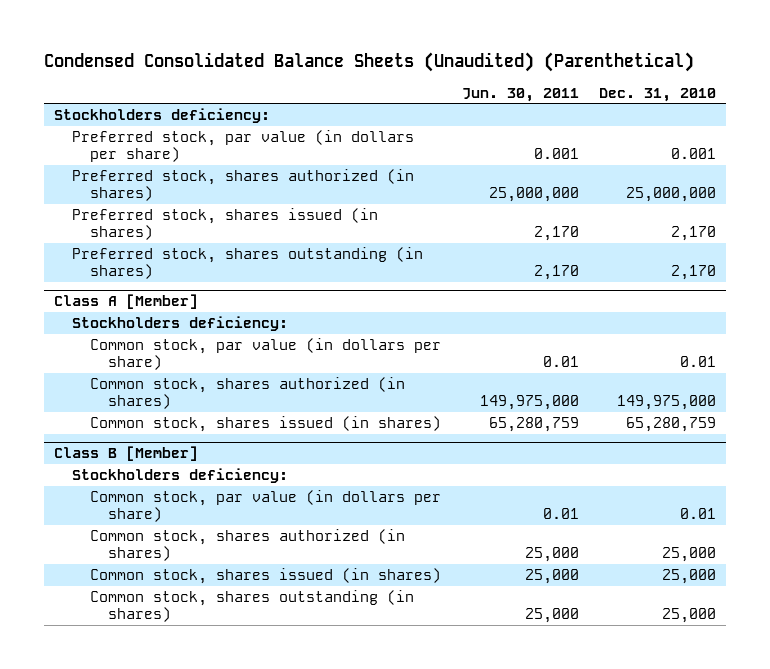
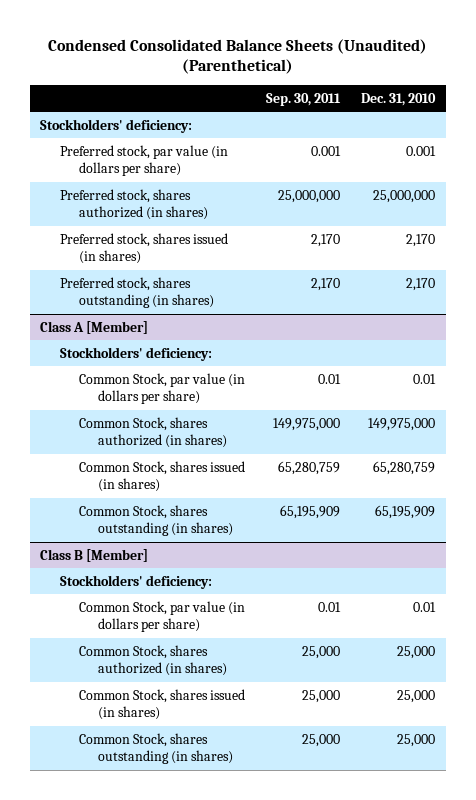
[461,87,579,102] Jun. 30, 2011 -> none
none -> [266,92,342,106] Sep. 30, 2011
[54,107,271,123] Stockholders deficiency: -> [40,118,193,133] Stockholders' deficiency:
[72,315,289,331] Stockholders deficiency: -> [59,346,212,361] Stockholders' deficiency:
[90,337,442,370] Common stock, par value (in dollars per share) -> [78,372,245,405] Common Stock, par value (in dollars per share)
[90,376,406,409] Common stock, shares authorized (in shares) -> [78,416,227,449] Common Stock, shares authorized (in shares)
[90,415,442,432] Common stock, shares issued (in shares) -> [78,460,245,493] Common Stock, shares issued (in shares)
none -> [78,504,233,537] Common Stock, shares outstanding (in shares)
[72,467,289,483] Stockholders deficiency: -> [59,574,212,589] Stockholders' deficiency:
[90,489,442,522] Common stock, par value (in dollars per share) -> [78,600,245,633] Common Stock, par value (in dollars per share)
[90,528,406,561] Common stock, shares authorized (in shares) -> [78,644,227,677] Common Stock, shares authorized (in shares)
[90,567,442,584] Common stock, shares issued (in shares) -> [78,688,245,721] Common Stock, shares issued (in shares)
[90,589,415,622] Common stock, shares outstanding (in shares) -> [78,732,233,765] Common Stock, shares outstanding (in shares)

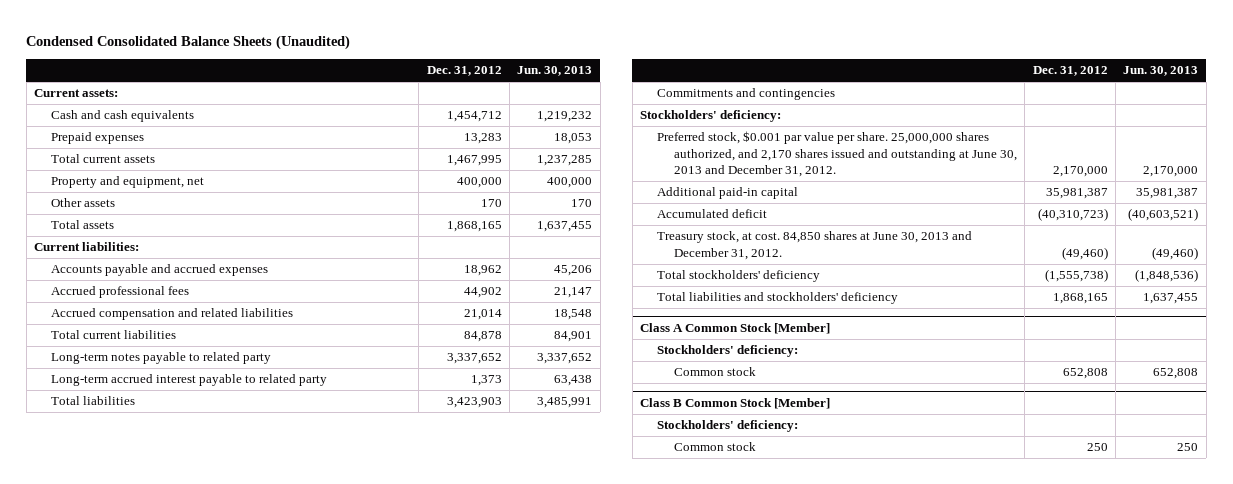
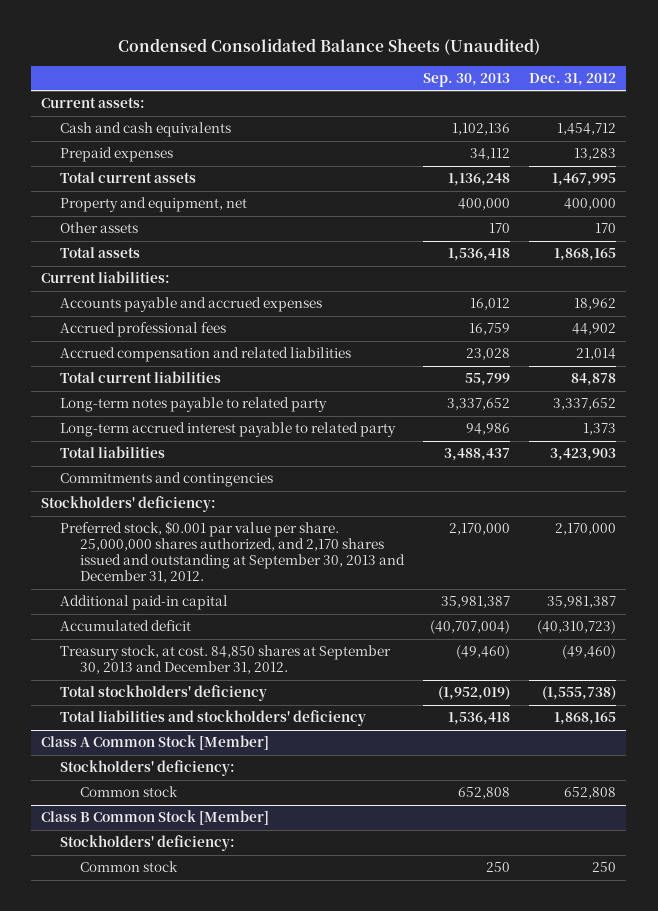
[517,66,593,77] Jun. 30, 2013 -> none
none -> [422,72,510,87] Sep. 30, 2013
[656,131,1017,178] Preferred stock, $0.001 par value per share. 25,000,000 shares authorized, and 2,170 shares issued and outstanding at June 30, 2013 and December 31, 2012. -> [60,521,405,584] Preferred stock, $0.001 par value per share. 25,000,000 shares authorized, and 2,170 shares issued and outstanding at September 30, 2013 and December 31, 2012.
[656,231,972,260] Treasury stock, at cost. 84,850 shares at June 30, 2013 and December 31, 2012. -> [60,645,392,675] Treasury stock, at cost. 84,850 shares at September 30, 2013 and December 31, 2012.

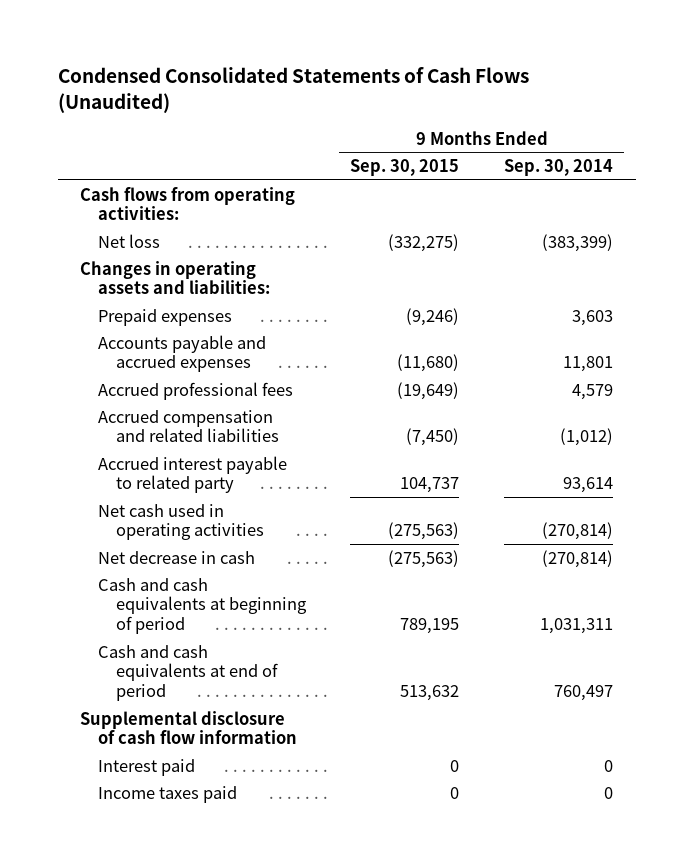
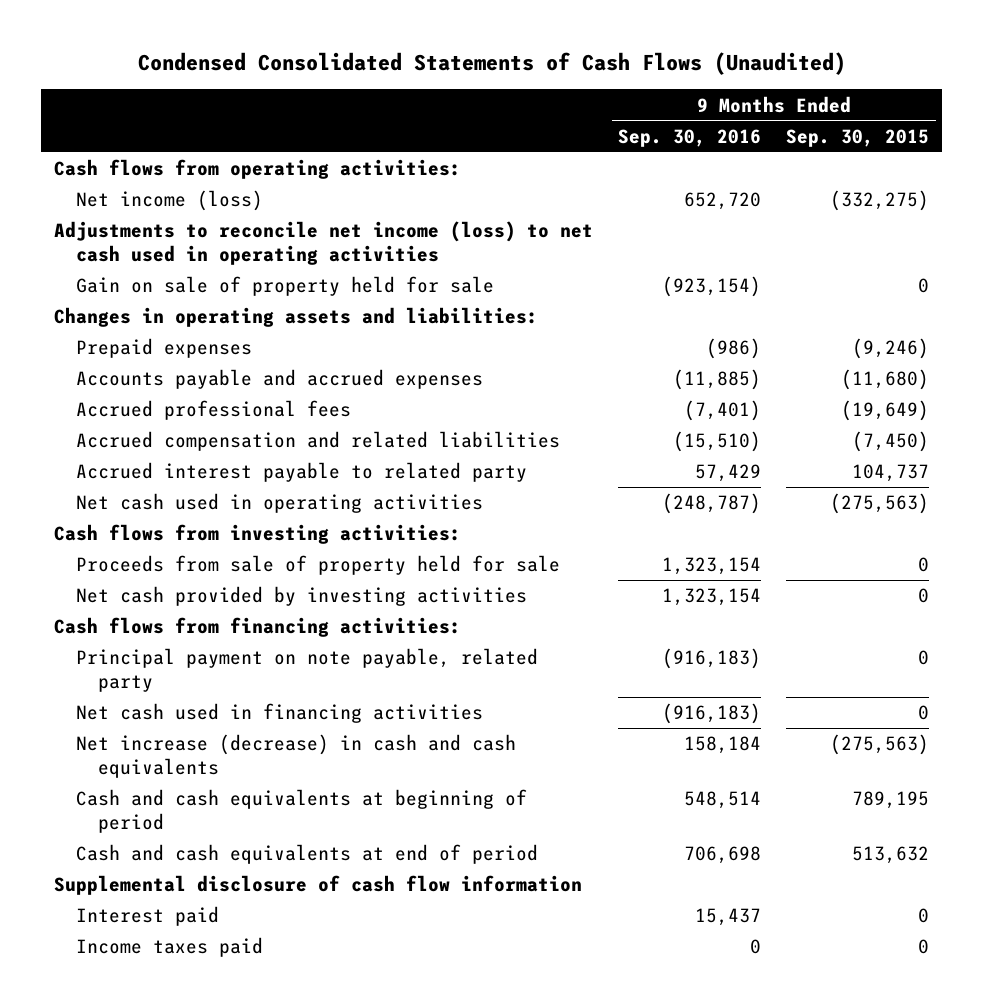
[504,159,614,177] Sep. 30, 2014 -> none
none -> [618,128,762,147] Sep. 30, 2016
[97,233,160,248] Net loss -> [75,190,263,212] Net income (loss)
none -> [53,221,593,265] Adjustments to reconcile net income (loss) to net cash used in operating activities
none -> [75,276,494,297] Gain on sale of property held for sale
none -> [53,524,461,545] Cash flows from investing activities:
none -> [75,555,560,576] Proceeds from sale of property held for sale
none -> [75,586,527,607] Net cash provided by investing activities
none -> [53,617,461,638] Cash flows from financing activities:
none -> [75,648,538,692] Principal payment on note payable, related party
none -> [75,703,483,724] Net cash used in financing activities
[97,550,255,564] Net decrease in cash -> [75,734,516,778] Net increase (decrease) in cash and cash equivalents

